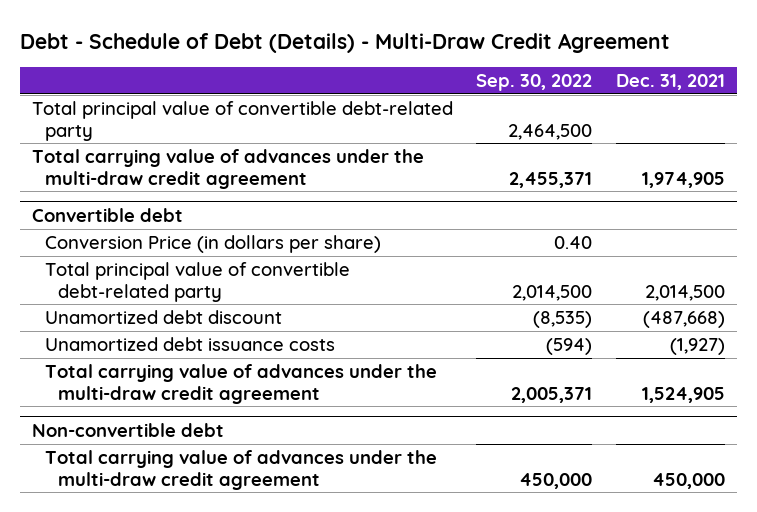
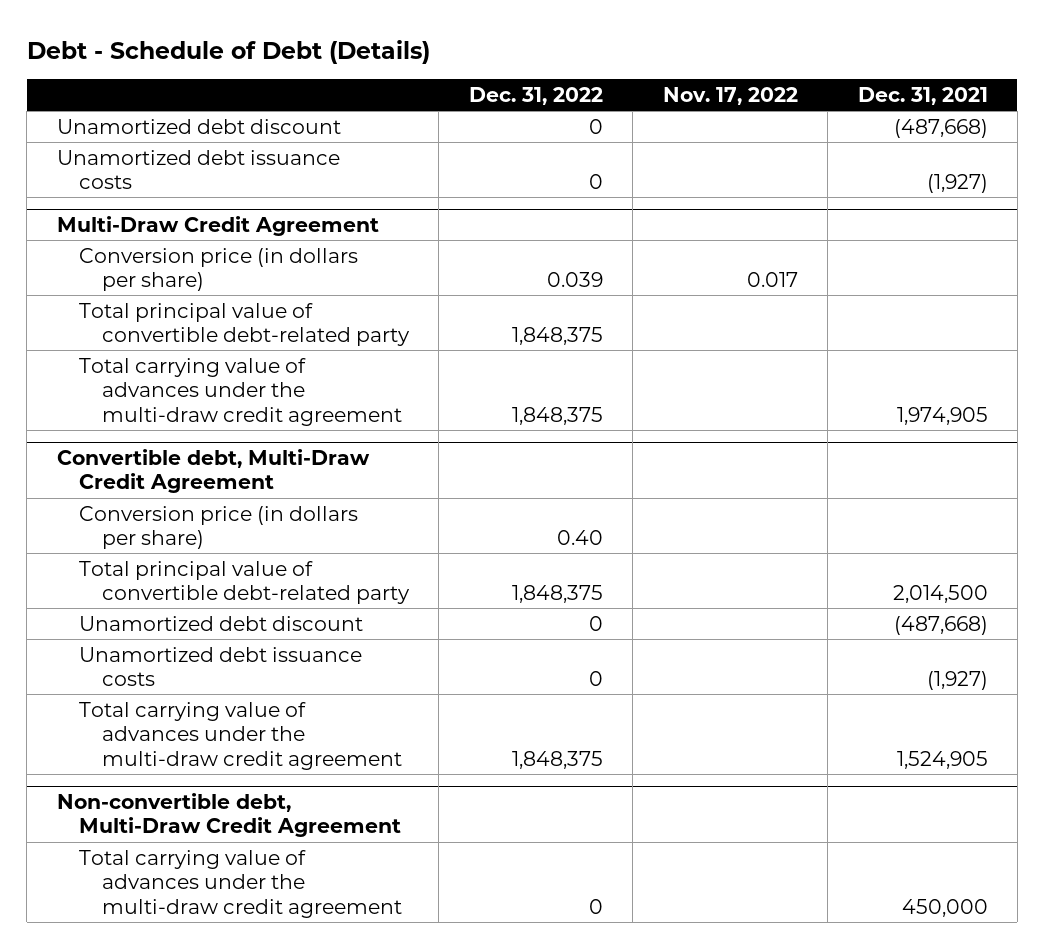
[19,32,670,53] Debt - Schedule of Debt (Details) - Multi-Draw Credit Agreement -> [26,39,430,64] Debt - Schedule of Debt (Details)
[476,73,593,91] Sep. 30, 2022 -> none
none -> [468,86,603,105] Dec. 31, 2022
none -> [662,86,798,105] Nov. 17, 2022
none -> [56,118,341,134] Unamortized debt discount
none -> [56,149,340,190] Unamortized debt issuance costs
none -> [56,215,379,236] Multi-Draw Credit Agreement
none -> [79,247,359,292] Conversion price (in dollars per share)
[31,207,183,222] Convertible debt -> none
none -> [56,448,370,494] Convertible debt, Multi-Draw Credit Agreement
[44,234,381,253] Conversion Price (in dollars per share) -> [79,505,359,550] Conversion price (in dollars per share)
[31,422,224,437] Non-convertible debt -> none
none -> [56,792,402,838] Non-convertible debt, Multi-Draw Credit Agreement

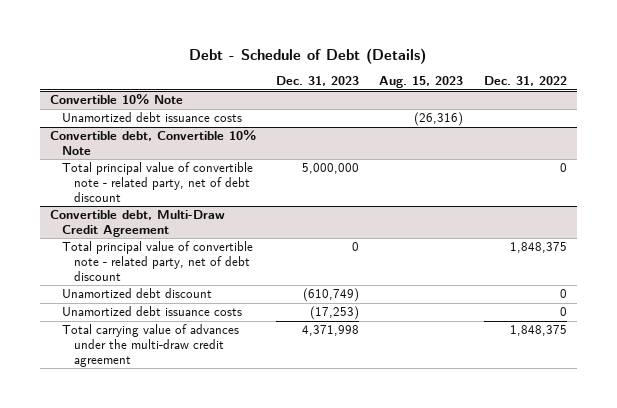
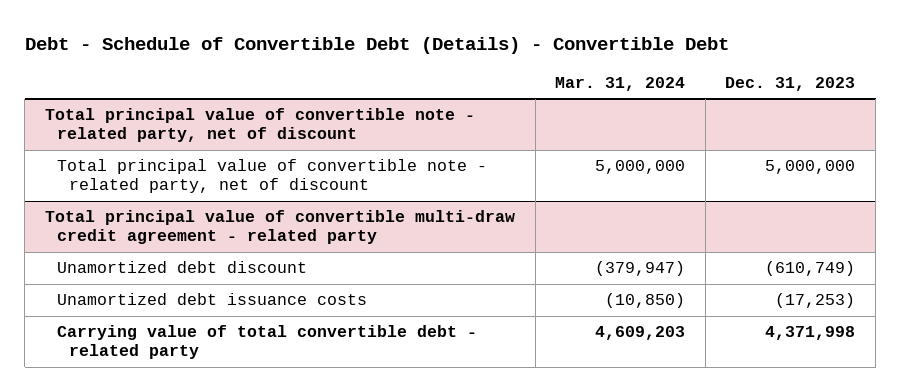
[189,47,427,64] Debt - Schedule of Debt (Details) -> [24,37,729,55] Debt - Schedule of Convertible Debt (Details) - Convertible Debt
[379,76,464,89] Aug. 15, 2023 -> none
[483,76,567,87] Dec. 31, 2022 -> none
none -> [555,76,686,91] Mar. 31, 2024
[62,112,243,123] Unamortized debt issuance costs -> none
[50,130,257,155] Convertible debt, Convertible 10% Note -> none
[50,210,226,237] Convertible debt, Multi-Draw Credit Agreement -> none
[62,241,254,281] Total principal value of convertible note - related party, net of debt discount -> none
[50,94,184,105] Convertible 10% Note -> [44,108,475,143] Total principal value of convertible note - related party, net of discount
[62,162,254,202] Total principal value of convertible note - related party, net of debt discount -> [56,159,487,194] Total principal value of convertible note - related party, net of discount
none -> [44,210,515,245] Total principal value of convertible multi-draw credit agreement - related party
[62,324,240,367] Total carrying value of advances under the multi-draw credit agreement -> [56,325,477,360] Carrying value of total convertible debt - related party

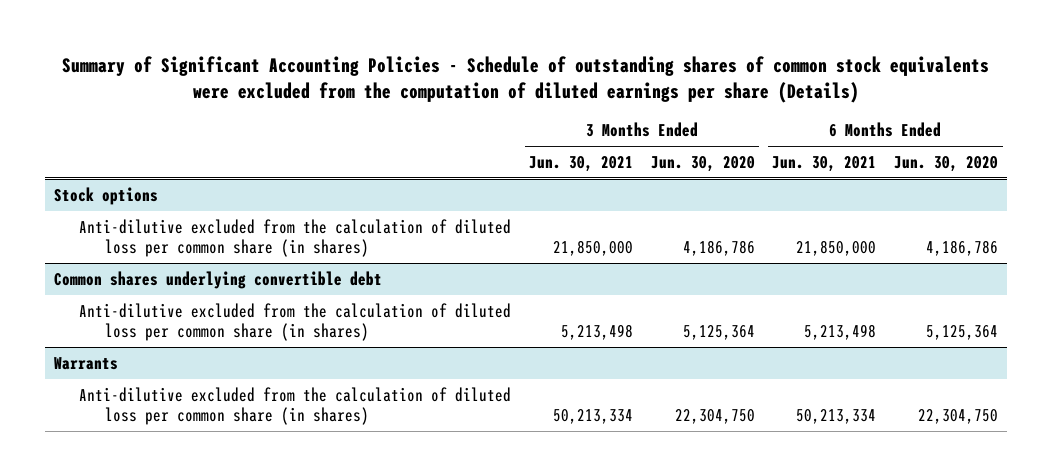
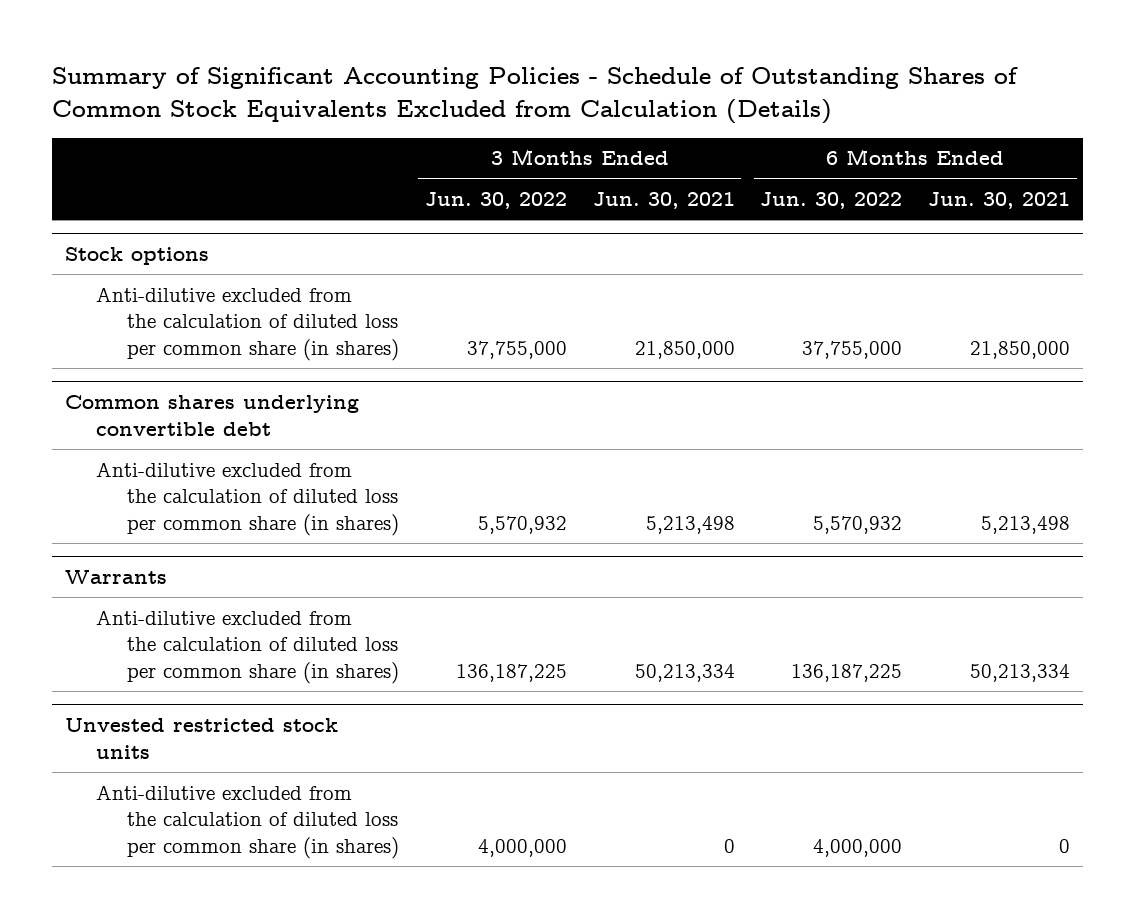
[62,55,990,103] Summary of Significant Accounting Policies - Schedule of outstanding shares of common stock equivalents were excluded from the computation of diluted earnings per share (Details) -> [51,67,1018,124] Summary of Significant Accounting Policies - Schedule of Outstanding Shares of Common Stock Equivalents Excluded from Calculation (Details)
[650,155,755,172] Jun. 30, 2020 -> none
[894,155,999,172] Jun. 30, 2020 -> none
none -> [424,191,567,209] Jun. 30, 2022
none -> [760,191,903,209] Jun. 30, 2022
none -> [64,718,338,759] Unvested restricted stock units
none -> [95,784,400,860] Anti-dilutive excluded from the calculation of diluted loss per common share (in shares)

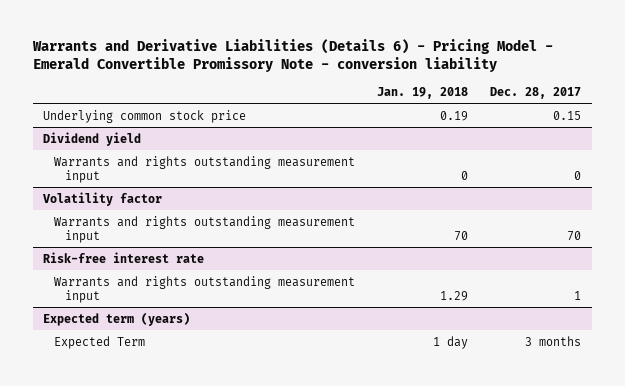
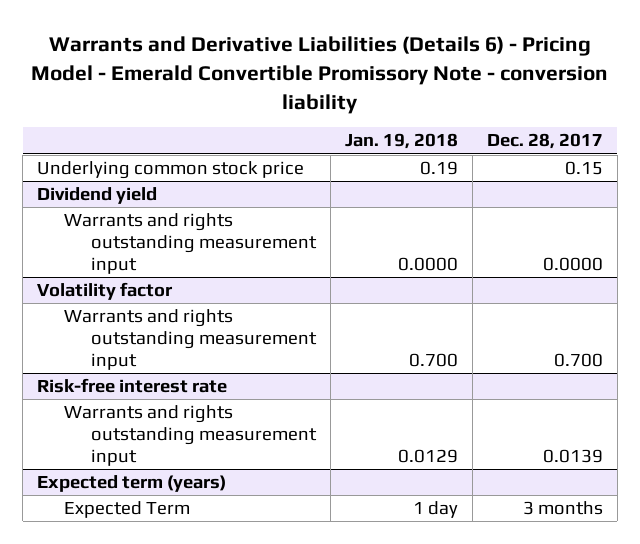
[461,170,469,180] 0 -> [398,256,459,271] 0.0000
[574,170,582,180] 0 -> [542,256,603,271] 0.0000
[454,230,469,241] 70 -> [409,352,459,367] 0.700
[567,230,582,241] 70 -> [553,352,603,367] 0.700
[440,290,469,301] 1.29 -> [398,448,459,463] 0.0129
[574,290,582,300] 1 -> [542,448,603,463] 0.0139

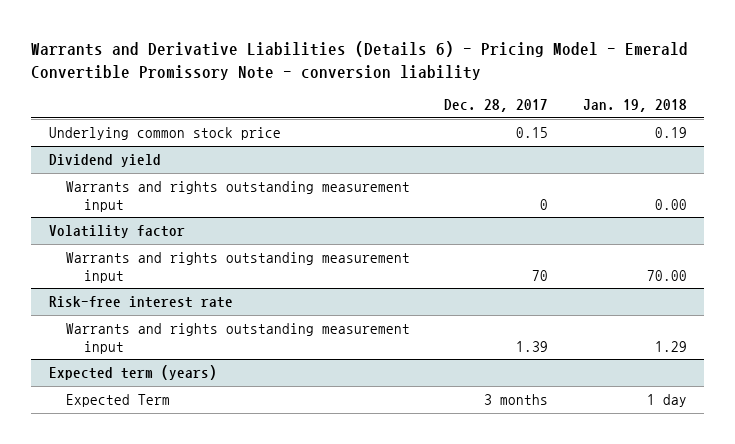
[398,256,459,271] 0.0000 -> [654,198,687,210] 0.00
[542,256,603,271] 0.0000 -> [540,198,549,210] 0
[409,352,459,367] 0.700 -> [646,269,687,281] 70.00
[553,352,603,367] 0.700 -> [532,269,549,281] 70
[398,448,459,463] 0.0129 -> [654,340,687,352] 1.29
[542,448,603,463] 0.0139 -> [516,340,549,352] 1.39

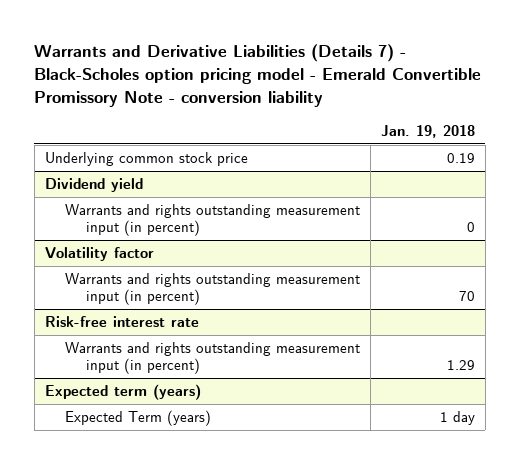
[31,40,689,80] Warrants and Derivative Liabilities (Details 6) - Pricing Model - Emerald Convertible Promissory Note - conversion liability -> [34,44,482,107] Warrants and Derivative Liabilities (Details 7) - Black-Scholes option pricing model - Emerald Convertible Promissory Note - conversion liability
[444,99,549,113] Dec. 28, 2017 -> none
[66,181,411,212] Warrants and rights outstanding measurement input -> [65,204,361,237] Warrants and rights outstanding measurement input (in percent)
[654,198,687,210] 0.00 -> [466,222,475,233] 0
[66,252,411,283] Warrants and rights outstanding measurement input -> [65,273,361,306] Warrants and rights outstanding measurement input (in percent)
[646,269,687,281] 70.00 -> [458,291,475,302] 70
[66,323,411,354] Warrants and rights outstanding measurement input -> [65,342,361,375] Warrants and rights outstanding measurement input (in percent)
[66,394,171,408] Expected Term -> [65,410,212,427] Expected Term (years)

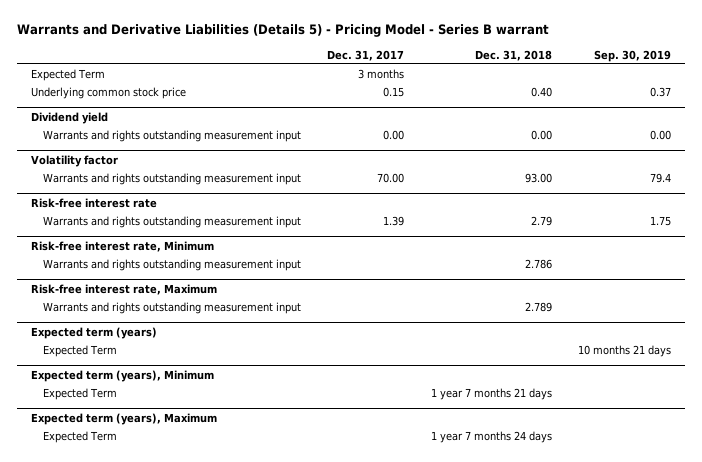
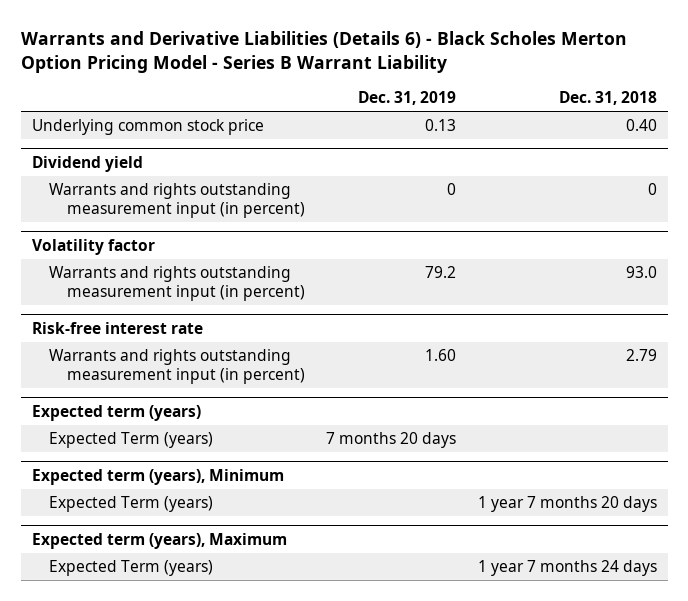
[17,24,550,38] Warrants and Derivative Liabilities (Details 5) - Pricing Model - Series B warrant -> [20,30,627,73] Warrants and Derivative Liabilities (Details 6) - Black Scholes Merton Option Pricing Model - Series B Warrant Liability
[327,49,405,61] Dec. 31, 2017 -> none
[594,49,672,62] Sep. 30, 2019 -> none
none -> [358,91,457,106] Dec. 31, 2019
[30,69,105,82] Expected Term -> none
[42,130,301,143] Warrants and rights outstanding measurement input -> [49,183,305,219] Warrants and rights outstanding measurement input (in percent)
[530,130,552,141] 0.00 -> [647,183,657,196] 0
[42,173,301,186] Warrants and rights outstanding measurement input -> [49,266,305,302] Warrants and rights outstanding measurement input (in percent)
[524,173,552,184] 93.00 -> [625,266,657,279] 93.0
[30,240,214,252] Risk-free interest rate, Minimum -> none
[42,259,301,272] Warrants and rights outstanding measurement input -> none
[30,283,217,295] Risk-free interest rate, Maximum -> none
[42,302,301,315] Warrants and rights outstanding measurement input -> none
[42,216,301,229] Warrants and rights outstanding measurement input -> [49,349,305,385] Warrants and rights outstanding measurement input (in percent)
[42,345,117,358] Expected Term -> [49,432,214,449] Expected Term (years)
[42,388,117,401] Expected Term -> [49,496,214,513] Expected Term (years)
[430,388,552,401] 1 year 7 months 21 days -> [477,496,657,513] 1 year 7 months 20 days
[42,431,117,444] Expected Term -> [49,560,214,577] Expected Term (years)

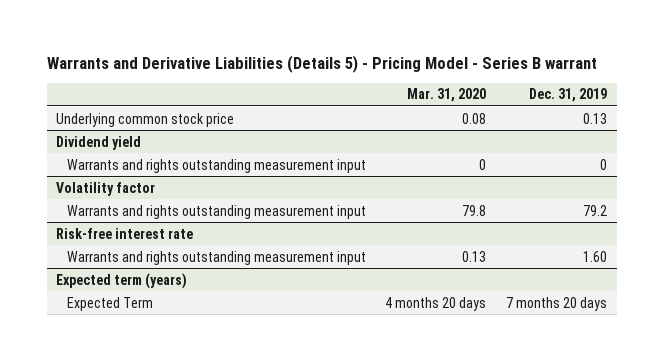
[20,30,627,73] Warrants and Derivative Liabilities (Details 6) - Black Scholes Merton Option Pricing Model - Series B Warrant Liability -> [46,54,597,73] Warrants and Derivative Liabilities (Details 5) - Pricing Model - Series B warrant
[558,91,657,106] Dec. 31, 2018 -> none
none -> [407,88,487,103] Mar. 31, 2020
[49,183,305,219] Warrants and rights outstanding measurement input (in percent) -> [66,158,366,173] Warrants and rights outstanding measurement input
[49,266,305,302] Warrants and rights outstanding measurement input (in percent) -> [66,204,366,219] Warrants and rights outstanding measurement input
[49,349,305,385] Warrants and rights outstanding measurement input (in percent) -> [66,250,366,265] Warrants and rights outstanding measurement input
[31,468,284,485] Expected term (years), Minimum -> none
[49,496,214,513] Expected Term (years) -> none
[31,532,287,549] Expected term (years), Maximum -> none
[49,560,214,577] Expected Term (years) -> none
[49,432,214,449] Expected Term (years) -> [66,296,153,311] Expected Term

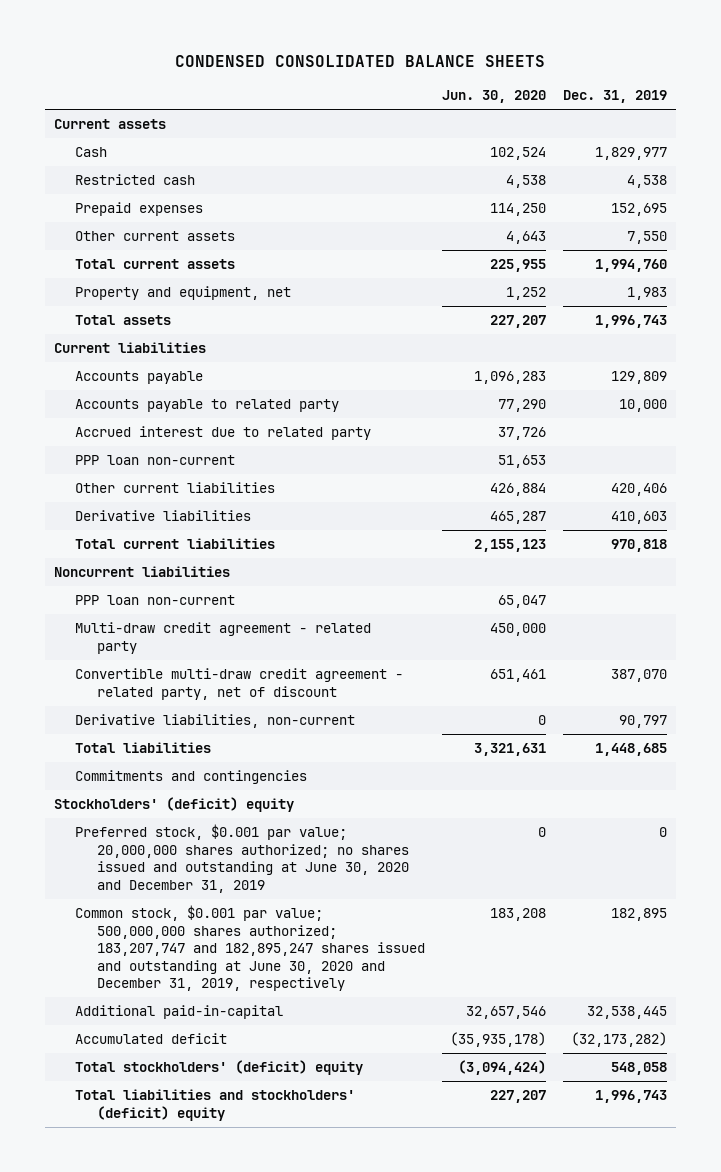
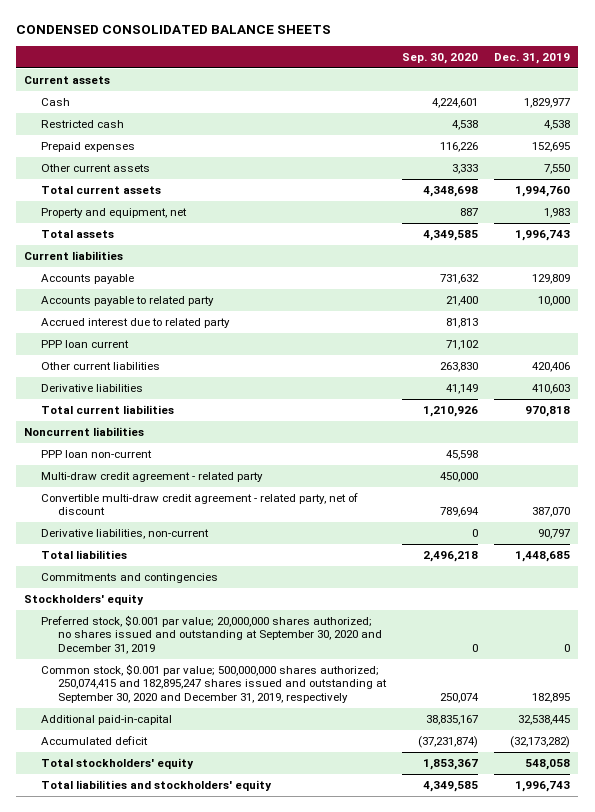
[442,90,547,104] Jun. 30, 2020 -> none
none -> [401,53,478,65] Sep. 30, 2020
[75,455,236,466] PPP loan non-current -> [41,339,130,348] PPP loan current
[53,797,294,813] Stockholders' (deficit) equity -> [24,593,145,605] Stockholders' equity
[75,824,409,893] Preferred stock, $0.001 par value; 20,000,000 shares authorized; no shares issued and outstanding at June 30, 2020 and December 31, 2019 -> [41,614,382,655] Preferred stock, $0.001 par value; 20,000,000 shares authorized; no shares issued and outstanding at September 30, 2020 and December 31, 2019
[75,905,425,992] Common stock, $0.001 par value; 500,000,000 shares authorized; 183,207,747 and 182,895,247 shares issued and outstanding at June 30, 2020 and December 31, 2019, respectively -> [41,663,387,704] Common stock, $0.001 par value; 500,000,000 shares authorized; 250,074,415 and 182,895,247 shares issued and outstanding at September 30, 2020 and December 31, 2019, respectively
[75,1060,364,1076] Total stockholders' (deficit) equity -> [41,757,195,769] Total stockholders' equity
[75,1089,356,1121] Total liabilities and stockholders' (deficit) equity -> [41,779,273,791] Total liabilities and stockholders' equity

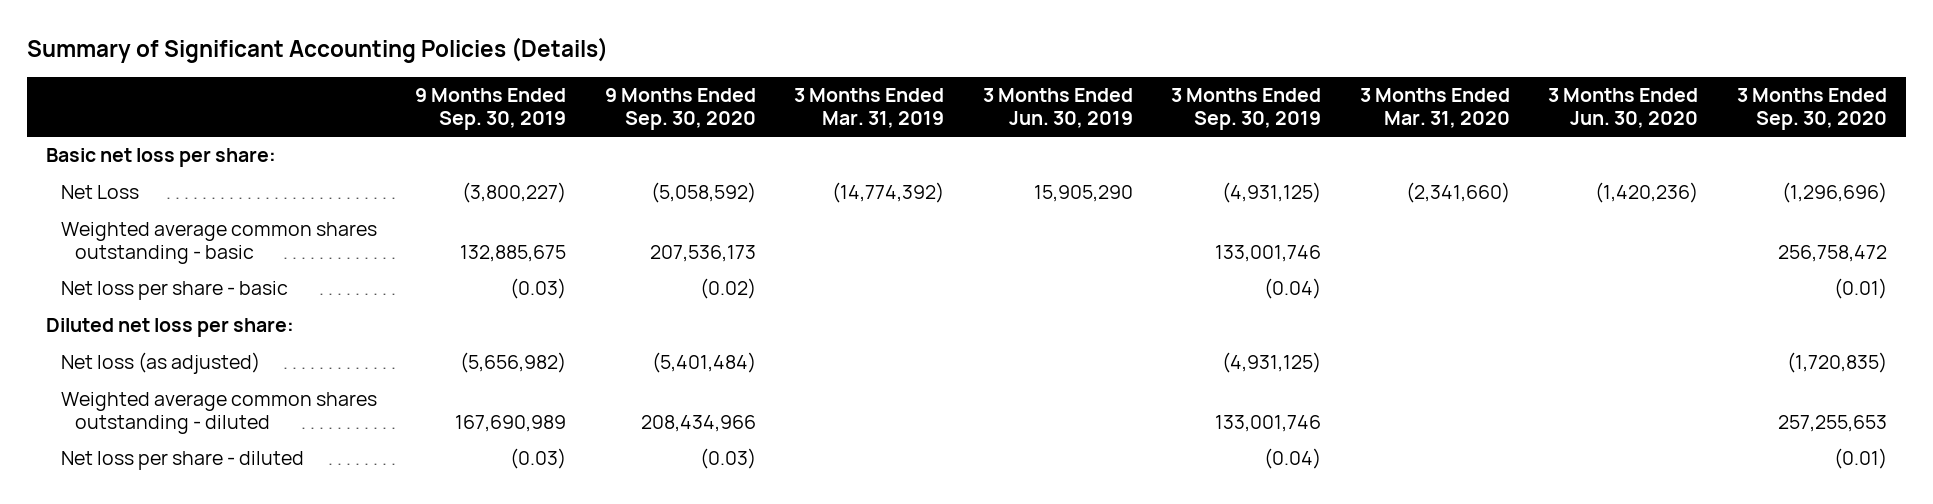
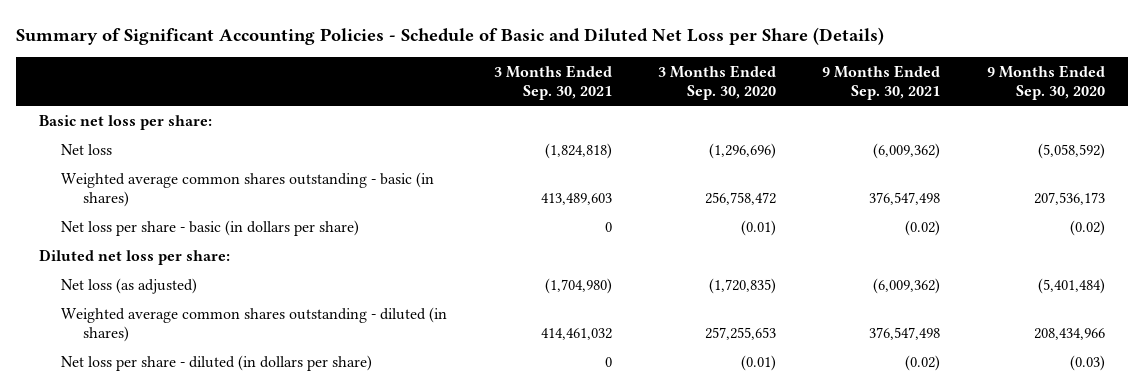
[27,37,609,64] Summary of Significant Accounting Policies (Details) -> [16,27,885,46] Summary of Significant Accounting Policies - Schedule of Basic and Diluted Net Loss per Share (Details)
[415,88,567,131] 9 Months Ended Sep. 30, 2019 -> none
[794,88,945,129] 3 Months Ended Mar. 31, 2019 -> none
[982,88,1133,129] 3 Months Ended Jun. 30, 2019 -> none
[1171,88,1322,131] 3 Months Ended Sep. 30, 2019 -> none
[1359,88,1510,129] 3 Months Ended Mar. 31, 2020 -> none
[1548,88,1699,129] 3 Months Ended Jun. 30, 2020 -> none
none -> [493,64,612,100] 3 Months Ended Sep. 30, 2021
none -> [822,64,941,100] 9 Months Ended Sep. 30, 2021
[60,185,139,200] Net Loss -> [61,143,113,155] Net loss
[60,222,377,265] Weighted average common shares outstanding - basic -> [61,171,435,207] Weighted average common shares outstanding - basic (in shares)
[60,281,288,301] Net loss per share - basic -> [61,219,360,236] Net loss per share - basic (in dollars per share)
[60,392,377,435] Weighted average common shares outstanding - diluted -> [61,306,448,342] Weighted average common shares outstanding - diluted (in shares)
[60,451,304,471] Net loss per share - diluted -> [61,354,373,371] Net loss per share - diluted (in dollars per share)

